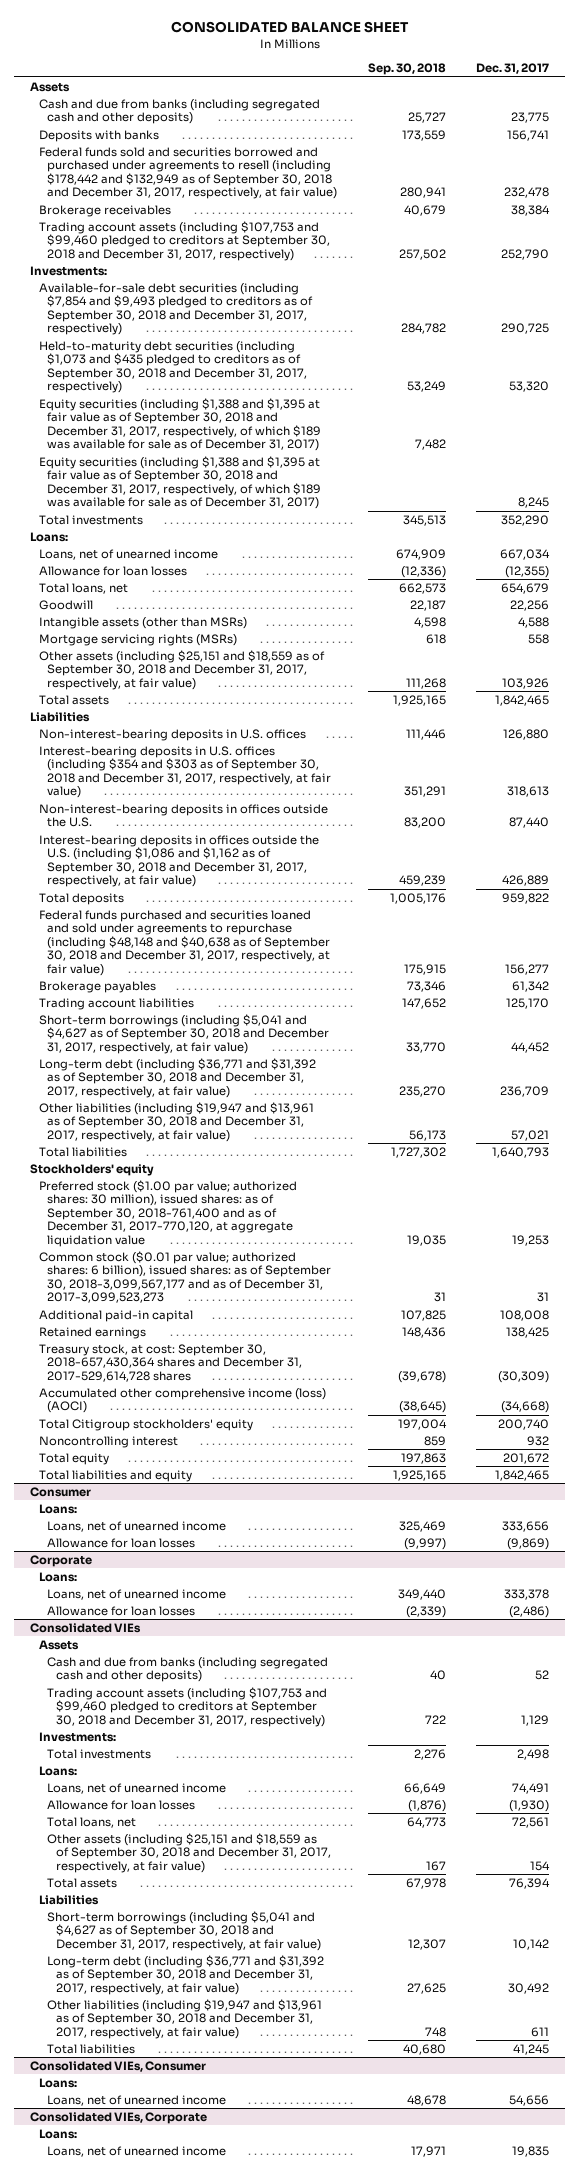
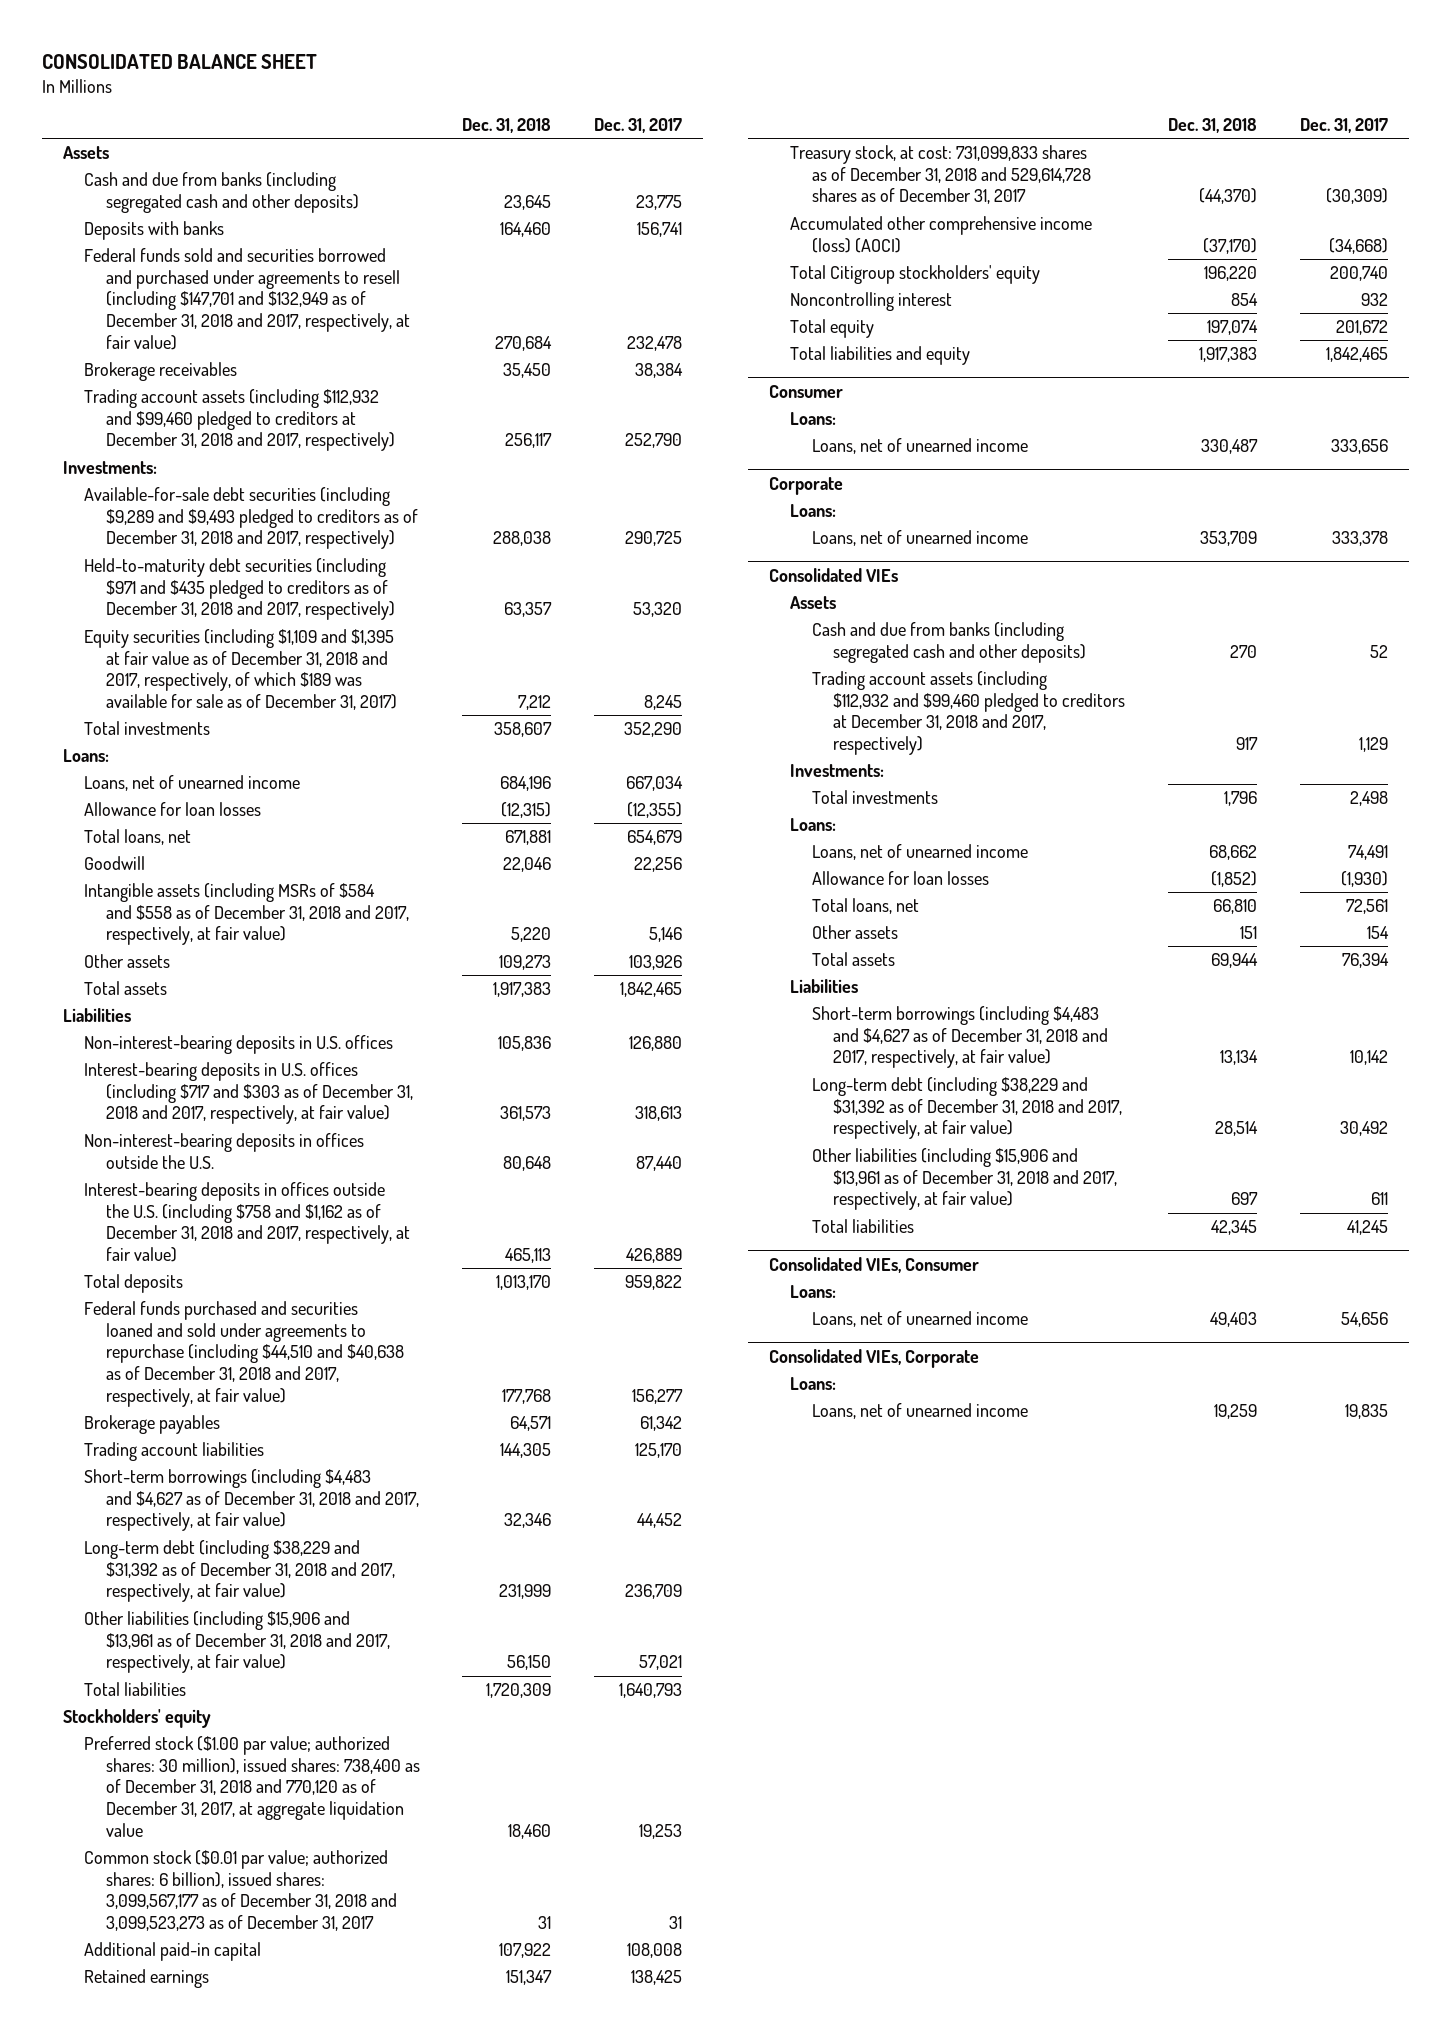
[367,63,446,76] Sep. 30, 2018 -> none
none -> [462,118,552,134] Dec. 31, 2018
[38,146,338,200] Federal funds sold and securities borrowed and purchased under agreements to resell (including $178,442 and $132,949 as of September 30, 2018 and December 31, 2017, respectively, at fair value) -> [84,248,410,350] Federal funds sold and securities borrowed and purchased under agreements to resell (including $147,701 and $132,949 as of December 31, 2018 and 2017, respectively, at fair value)
[38,220,331,261] Trading account assets (including $107,753 and $99,460 pledged to creditors at September 30, 2018 and December 31, 2017, respectively) -> [84,389,395,452] Trading account assets (including $112,932 and $99,460 pledged to creditors at December 31, 2018 and 2017, respectively)
[38,397,322,452] Equity securities (including $1,388 and $1,395 at fair value as of September 30, 2018 and December 31, 2017, respectively, of which $189 was available for sale as of December 31, 2017) -> none
[38,282,314,336] Available-for-sale debt securities (including $7,854 and $9,493 pledged to creditors as of September 30, 2018 and December 31, 2017, respectively) -> [84,487,418,550] Available-for-sale debt securities (including $9,289 and $9,493 pledged to creditors as of December 31, 2018 and 2017, respectively)
[38,340,308,394] Held-to-maturity debt securities (including $1,073 and $435 pledged to creditors as of September 30, 2018 and December 31, 2017, respectively) -> [84,558,395,621] Held-to-maturity debt securities (including $971 and $435 pledged to creditors as of December 31, 2018 and 2017, respectively)
[38,455,322,510] Equity securities (including $1,388 and $1,395 at fair value as of September 30, 2018 and December 31, 2017, respectively, of which $189 was available for sale as of December 31, 2017) -> [84,629,397,710] Equity securities (including $1,109 and $1,395 at fair value as of December 31, 2018 and 2017, respectively, of which $189 was available for sale as of December 31, 2017)
[38,616,247,629] Intangible assets (other than MSRs) -> none
[38,633,237,646] Mortgage servicing rights (MSRs) -> none
none -> [84,883,409,946] Intangible assets (including MSRs of $584 and $558 as of December 31, 2018 and 2017, respectively, at fair value)
[38,649,325,690] Other assets (including $25,151 and $18,559 as of September 30, 2018 and December 31, 2017, respectively, at fair value) -> [84,954,171,969] Other assets
[38,745,332,799] Interest-bearing deposits in U.S. offices (including $354 and $303 as of September 30, 2018 and December 31, 2017, respectively, at fair value) -> [84,1062,413,1125] Interest-bearing deposits in U.S. offices (including $717 and $303 as of December 31, 2018 and 2017, respectively, at fair value)
[38,834,319,888] Interest-bearing deposits in offices outside the U.S. (including $1,086 and $1,162 as of September 30, 2018 and December 31, 2017, respectively, at fair value) -> [84,1182,410,1262] Interest-bearing deposits in offices outside the U.S. (including $758 and $1,162 as of December 31, 2018 and 2017, respectively, at fair value)
[38,909,331,977] Federal funds purchased and securities loaned and sold under agreements to repurchase (including $48,148 and $40,638 as of September 30, 2018 and December 31, 2017, respectively, at fair value) -> [84,1301,404,1407] Federal funds purchased and securities loaned and sold under agreements to repurchase (including $44,510 and $40,638 as of December 31, 2018 and 2017, respectively, at fair value)
[38,1013,330,1054] Short-term borrowings (including $5,041 and $4,627 as of September 30, 2018 and December 31, 2017, respectively, at fair value) -> [84,1469,419,1532] Short-term borrowings (including $4,483 and $4,627 as of December 31, 2018 and 2017, respectively, at fair value)
[38,1057,316,1098] Long-term debt (including $36,771 and $31,392 as of September 30, 2018 and December 31, 2017, respectively, at fair value) -> [84,1540,395,1603] Long-term debt (including $38,229 and $31,392 as of December 31, 2018 and 2017, respectively, at fair value)
[38,1101,314,1142] Other liabilities (including $19,947 and $13,961 as of September 30, 2018 and December 31, 2017, respectively, at fair value) -> [84,1611,390,1674] Other liabilities (including $15,906 and $13,961 as of December 31, 2018 and 2017, respectively, at fair value)
[38,1179,297,1248] Preferred stock ($1.00 par value; authorized shares: 30 million), issued shares: as of September 30, 2018-761,400 and as of December 31, 2017-770,120, at aggregate liquidation value -> [84,1736,420,1837] Preferred stock ($1.00 par value; authorized shares: 30 million), issued shares: 738,400 as of December 31, 2018 and 770,120 as of December 31, 2017, at aggregate liquidation value
[38,1250,332,1304] Common stock ($0.01 par value; authorized shares: 6 billion), issued shares: as of September 30, 2018-3,099,567,177 and as of December 31, 2017-3,099,523,273 -> [84,1850,397,1931] Common stock ($0.01 par value; authorized shares: 6 billion), issued shares: 3,099,567,177 as of December 31, 2018 and 3,099,523,273 as of December 31, 2017
[38,1343,303,1382] Treasury stock, at cost: September 30, 2018-657,430,364 shares and December 31, 2017-529,614,728 shares -> [790,145,1091,205] Treasury stock, at cost: 731,099,833 shares as of December 31, 2018 and 529,614,728 shares as of December 31, 2017
[47,1537,196,1548] Allowance for loan losses -> none
[47,1605,196,1616] Allowance for loan losses -> none
[47,1686,328,1727] Trading account assets (including $107,753 and $99,460 pledged to creditors at September 30, 2018 and December 31, 2017, respectively) -> [811,671,1126,755] Trading account assets (including $112,932 and $99,460 pledged to creditors at December 31, 2018 and 2017, respectively)
[47,1832,332,1873] Other assets (including $25,151 and $18,559 as of September 30, 2018 and December 31, 2017, respectively, at fair value) -> [811,925,898,940] Other assets
[47,1910,322,1951] Short-term borrowings (including $5,041 and $4,627 as of September 30, 2018 and December 31, 2017, respectively, at fair value) -> [811,1006,1109,1069] Short-term borrowings (including $4,483 and $4,627 as of December 31, 2018 and 2017, respectively, at fair value)
[47,1954,325,1995] Long-term debt (including $36,771 and $31,392 as of September 30, 2018 and December 31, 2017, respectively, at fair value) -> [811,1077,1123,1140] Long-term debt (including $38,229 and $31,392 as of December 31, 2018 and 2017, respectively, at fair value)
[47,1998,323,2039] Other liabilities (including $19,947 and $13,961 as of September 30, 2018 and December 31, 2017, respectively, at fair value) -> [811,1148,1118,1211] Other liabilities (including $15,906 and $13,961 as of December 31, 2018 and 2017, respectively, at fair value)

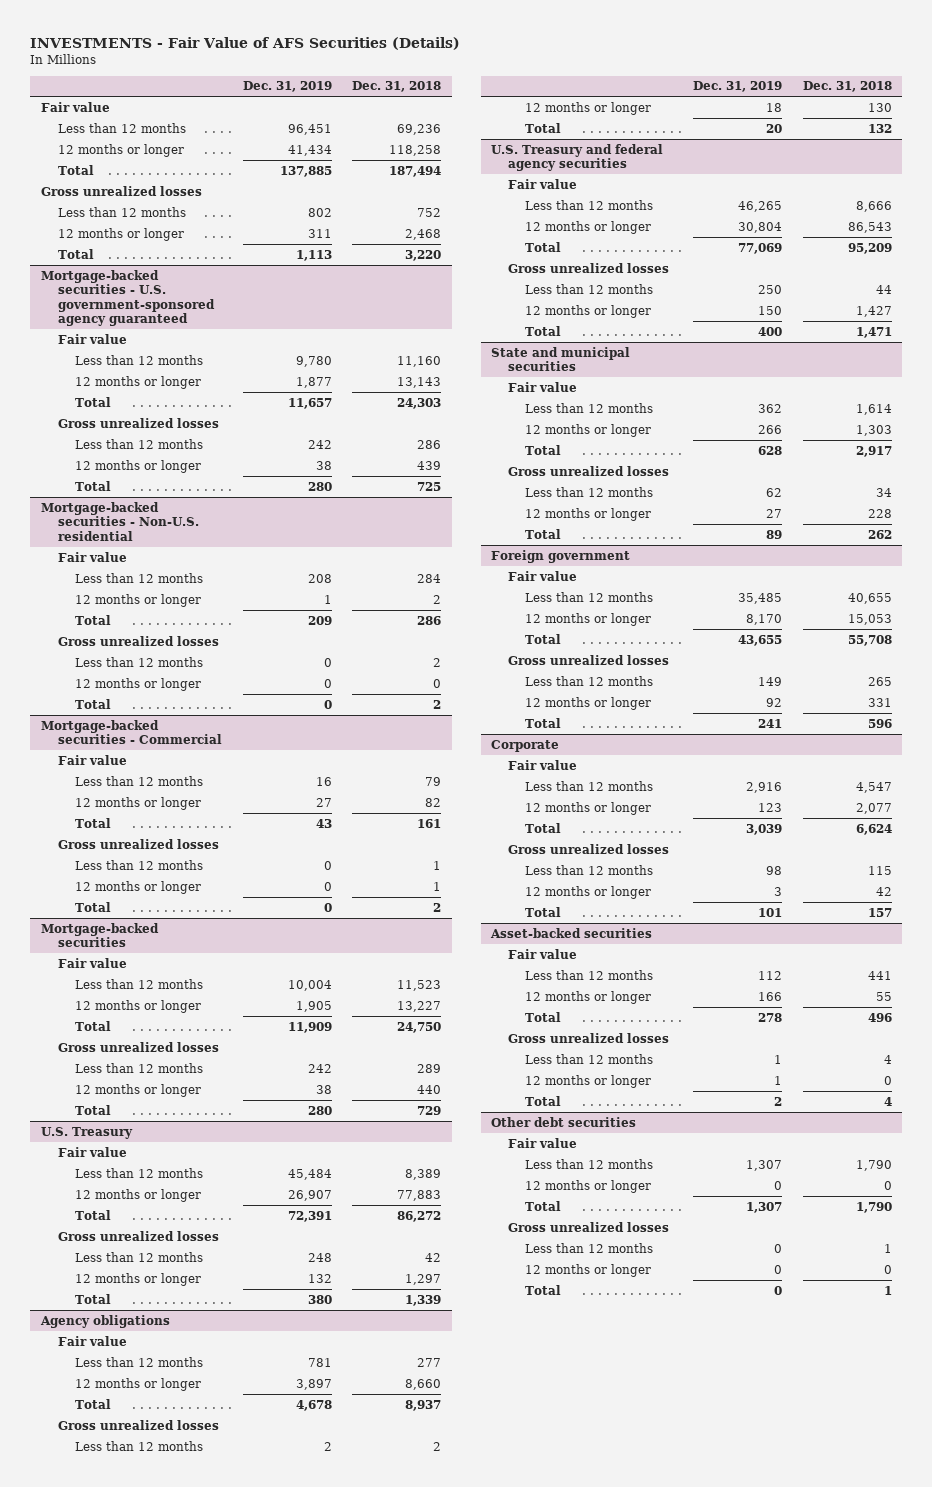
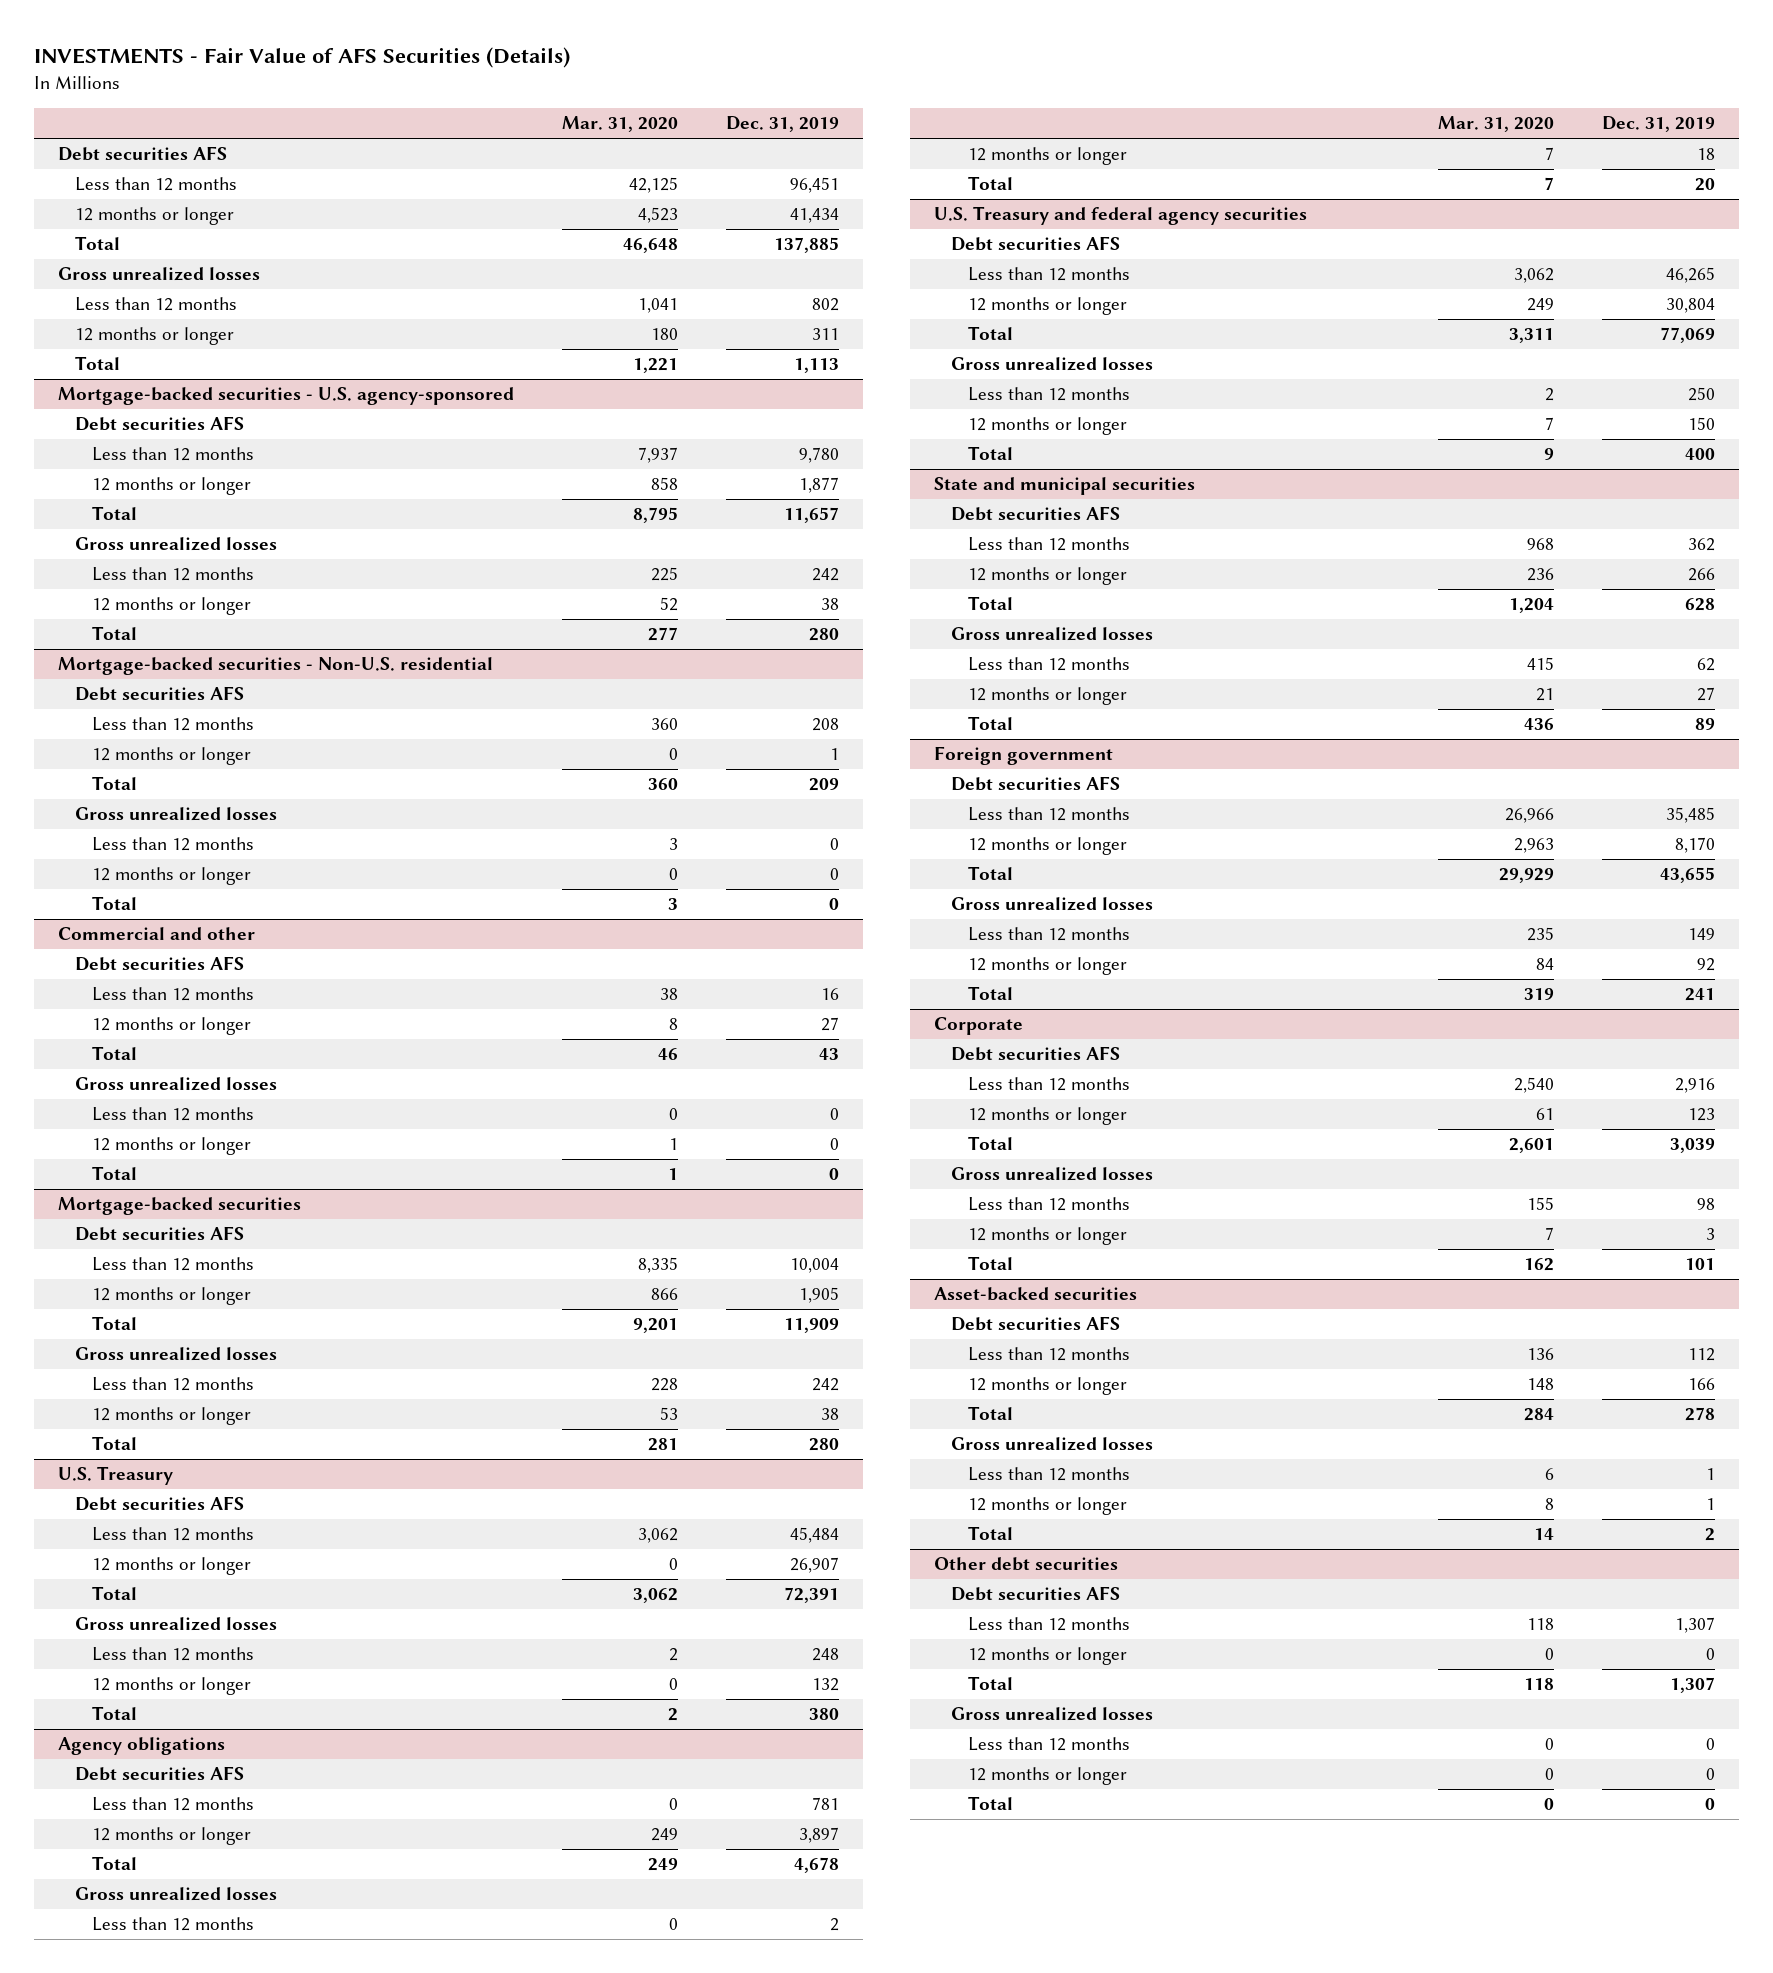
[352,81,442,93] Dec. 31, 2018 -> none
none -> [561,116,678,133] Mar. 31, 2020
[40,101,110,112] Fair value -> [57,146,227,162] Debt securities AFS
[40,269,215,327] Mortgage-backed securities - U.S. government-sponsored agency guaranteed -> [57,387,514,406] Mortgage-backed securities - U.S. agency-sponsored
[57,333,127,344] Fair value -> [74,416,244,432] Debt securities AFS
[57,551,127,562] Fair value -> [74,686,244,702] Debt securities AFS
[40,719,222,745] Mortgage-backed securities - Commercial -> [57,927,255,941] Commercial and other
[57,754,127,765] Fair value -> [74,956,244,972] Debt securities AFS
[57,957,127,968] Fair value -> [74,1226,244,1242] Debt securities AFS
[57,1146,127,1157] Fair value -> [74,1496,244,1512] Debt securities AFS
[57,1335,127,1346] Fair value -> [74,1766,244,1782] Debt securities AFS
[508,178,578,189] Fair value -> [950,236,1120,252] Debt securities AFS
[508,381,578,392] Fair value -> [950,506,1120,522] Debt securities AFS
[508,570,578,581] Fair value -> [950,776,1120,792] Debt securities AFS
[508,759,578,770] Fair value -> [950,1046,1120,1062] Debt securities AFS
[508,948,578,959] Fair value -> [950,1316,1120,1332] Debt securities AFS
[508,1137,578,1148] Fair value -> [950,1586,1120,1602] Debt securities AFS

